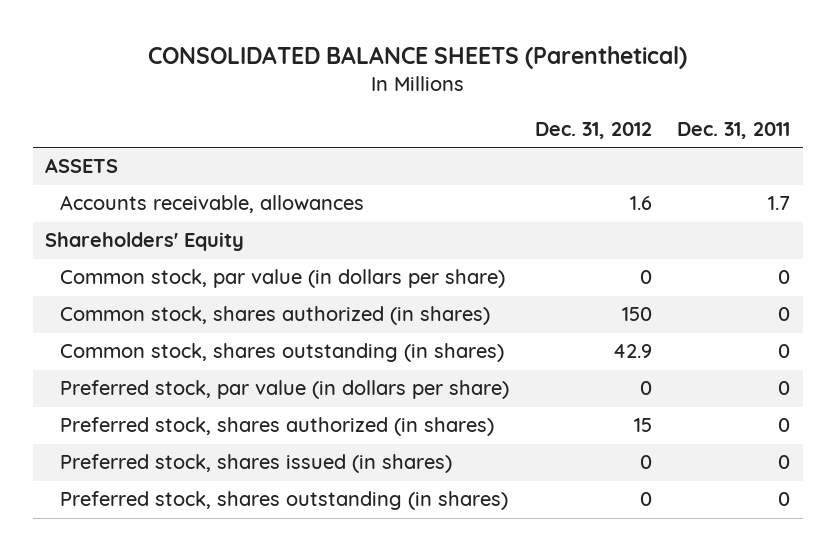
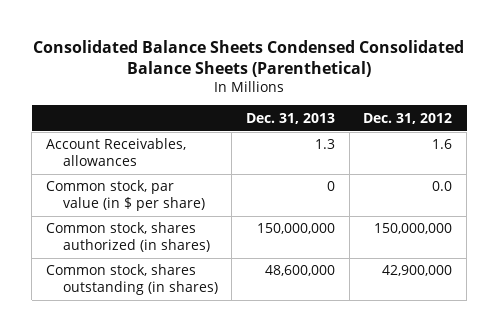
[147,45,687,69] CONSOLIDATED BALANCE SHEETS (Parenthetical) -> [33,39,465,77] Consolidated Balance Sheets Condensed Consolidated Balance Sheets (Parenthetical)
[677,121,791,139] Dec. 31, 2011 -> none
none -> [245,112,335,124] Dec. 31, 2013
[45,158,119,174] ASSETS -> none
[45,232,245,252] Shareholders' Equity -> none
[60,380,510,400] Preferred stock, par value (in dollars per share) -> none
[60,417,495,437] Preferred stock, shares authorized (in shares) -> none
[60,454,453,474] Preferred stock, shares issued (in shares) -> none
[60,491,509,511] Preferred stock, shares outstanding (in shares) -> none
[60,195,365,214] Accounts receivable, allowances -> [45,138,186,167] Account Receivables, allowances
[60,269,506,289] Common stock, par value (in dollars per share) -> [45,180,205,212] Common stock, par value (in $ per share)
[639,270,652,285] 0 -> [432,181,453,192] 0.0
[621,307,652,322] 150 -> [374,223,453,235] 150,000,000
[612,344,652,359] 42.9 -> [382,265,453,277] 42,900,000

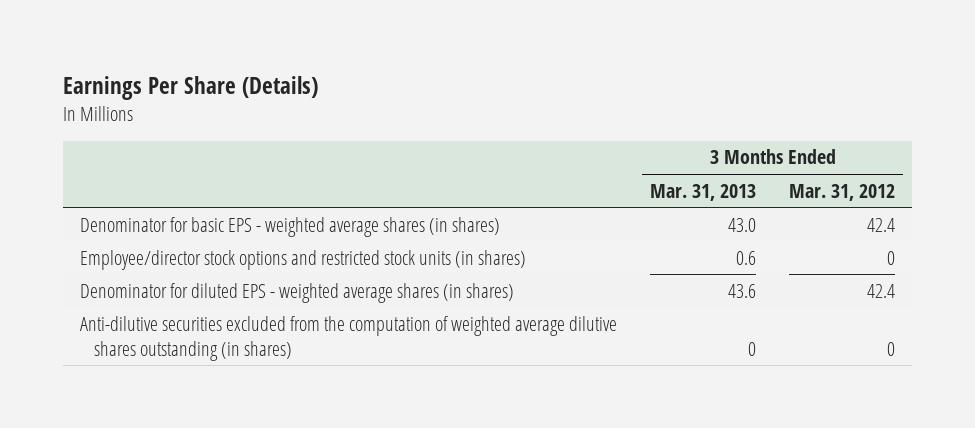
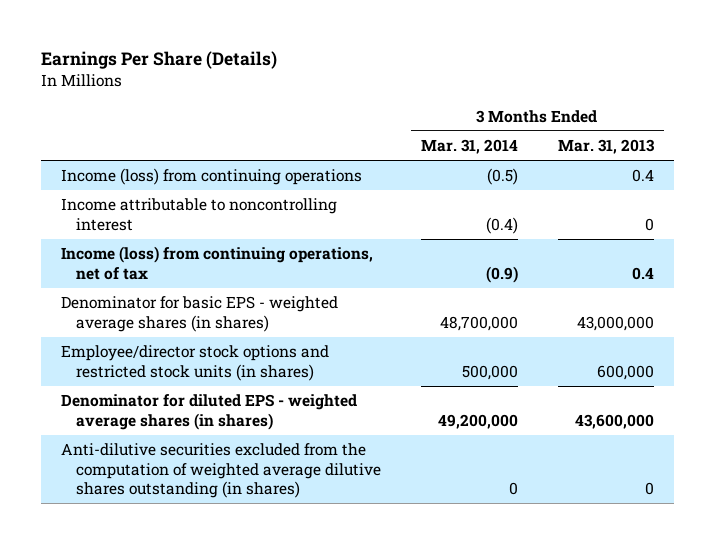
[789,183,896,201] Mar. 31, 2012 -> none
none -> [420,139,518,155] Mar. 31, 2014
none -> [61,168,363,186] Income (loss) from continuing operations
none -> [61,198,338,231] Income attributable to noncontrolling interest
none -> [61,246,374,280] Income (loss) from continuing operations, net of tax
[727,217,756,232] 43.0 -> [576,315,654,331] 43,000,000
[735,250,756,265] 0.6 -> [596,364,654,380] 600,000
[727,283,756,298] 43.6 -> [574,413,654,429] 43,600,000

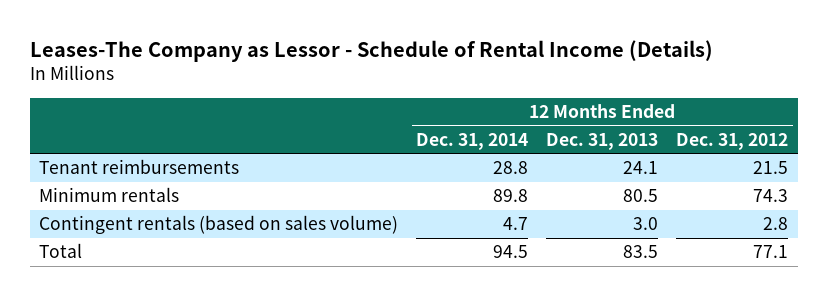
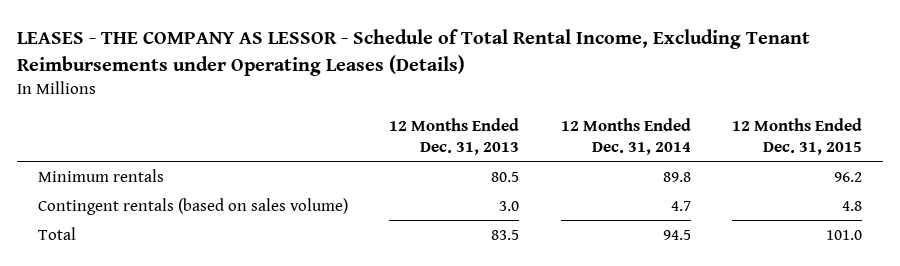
[29,39,713,62] Leases-The Company as Lessor - Schedule of Rental Income (Details) -> [17,29,811,76] LEASES - THE COMPANY AS LESSOR - Schedule of Total Rental Income, Excluding Tenant Reimbursements under Operating Leases (Details)
[676,132,789,150] Dec. 31, 2012 -> none
none -> [731,117,862,156] 12 Months Ended Dec. 31, 2015
[38,159,239,175] Tenant reimbursements -> none

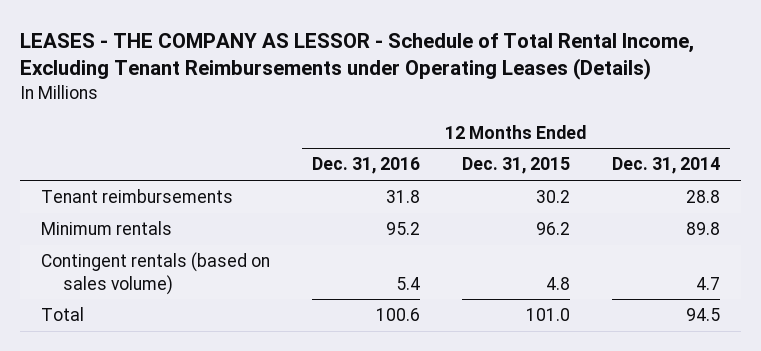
[389,117,520,156] 12 Months Ended Dec. 31, 2013 -> none
none -> [312,157,421,175] Dec. 31, 2016
none -> [41,189,234,204] Tenant reimbursements

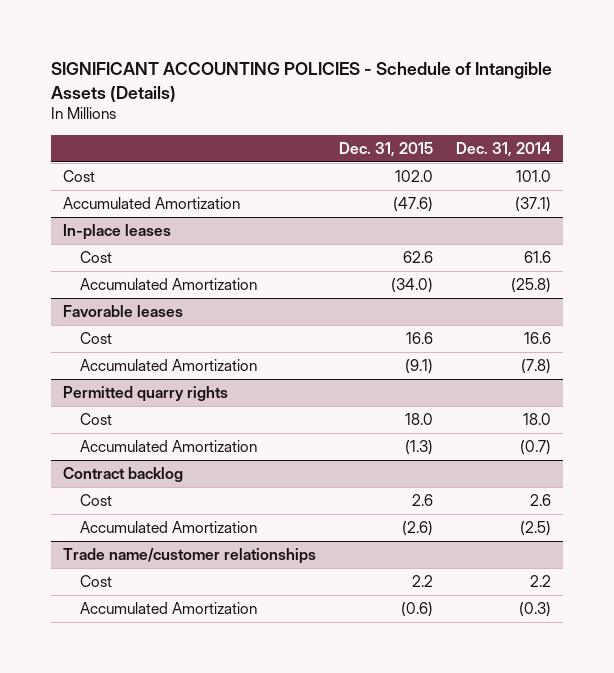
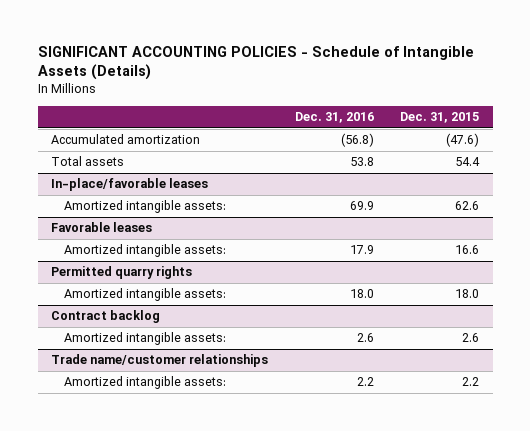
[456,141,552,157] Dec. 31, 2014 -> none
none -> [294,112,374,124] Dec. 31, 2016
[62,170,95,183] Cost -> none
[80,278,258,291] Accumulated Amortization -> none
[62,197,240,210] Accumulated Amortization -> [50,134,200,145] Accumulated amortization
none -> [50,156,124,167] Total assets
[62,224,171,241] In-place leases -> [50,178,208,192] In-place/favorable leases
[80,251,113,264] Cost -> [63,200,226,214] Amortized intangible assets:
[80,359,258,372] Accumulated Amortization -> none
[80,332,113,345] Cost -> [63,244,226,258] Amortized intangible assets:
[80,440,258,453] Accumulated Amortization -> none
[80,413,113,426] Cost -> [63,288,226,302] Amortized intangible assets:
[80,521,258,534] Accumulated Amortization -> none
[80,494,113,507] Cost -> [63,332,226,346] Amortized intangible assets:
[80,602,258,615] Accumulated Amortization -> none
[80,575,113,588] Cost -> [63,376,226,390] Amortized intangible assets:

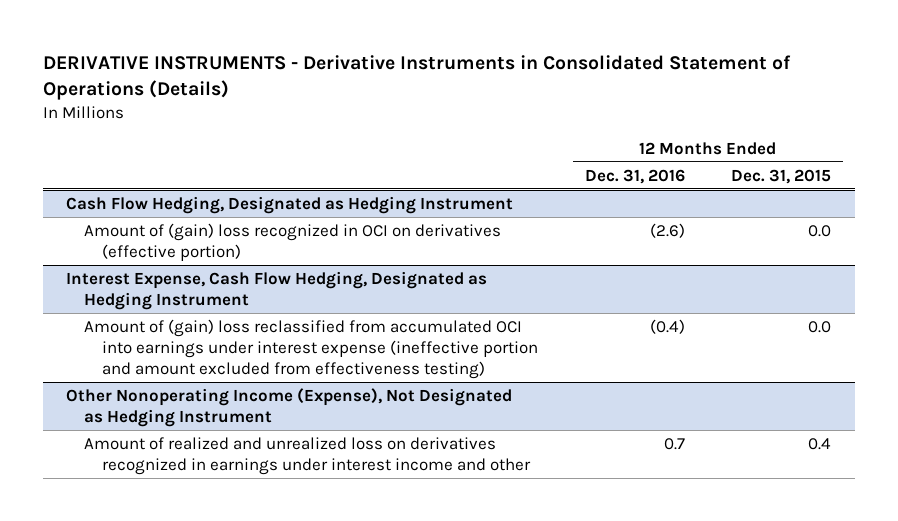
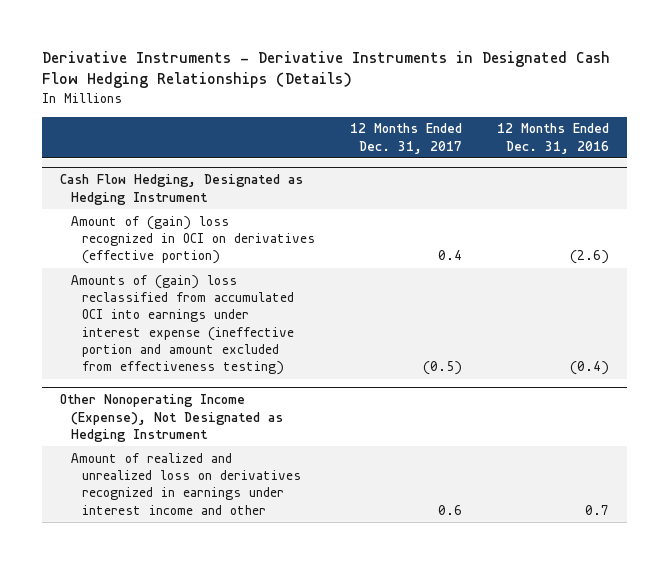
[43,55,792,101] DERIVATIVE INSTRUMENTS - Derivative Instruments in Consolidated Statement of Operations (Details) -> [42,51,611,89] Derivative Instruments - Derivative Instruments in Designated Cash Flow Hedging Relationships (Details)
[731,168,832,184] Dec. 31, 2015 -> none
none -> [350,123,463,154] 12 Months Ended Dec. 31, 2017
[66,270,488,310] Interest Expense, Cash Flow Hedging, Designated as Hedging Instrument -> none
[84,318,539,379] Amount of (gain) loss reclassified from accumulated OCI into earnings under interest expense (ineffective portion and amount excluded from effectiveness testing) -> [71,274,295,376] Amounts of (gain) loss reclassified from accumulated OCI into earnings under interest expense (ineffective portion and amount excluded from effectiveness testing)

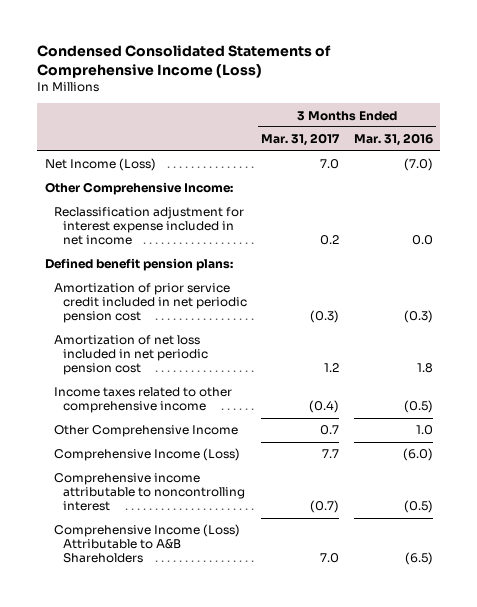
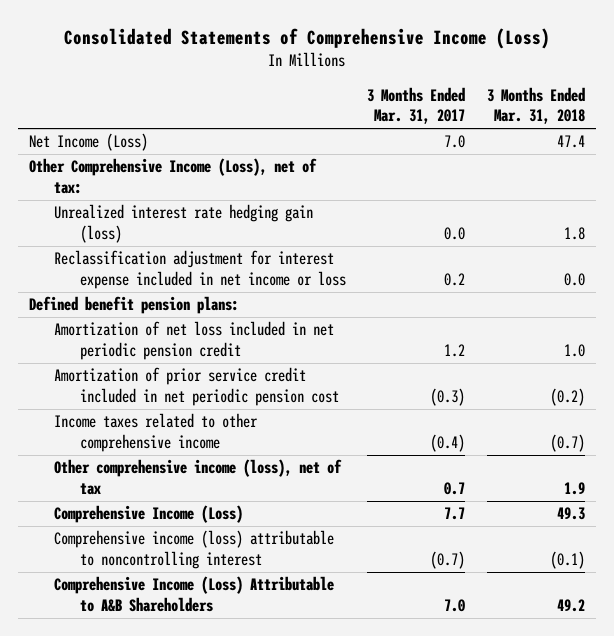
[37,45,332,78] Condensed Consolidated Statements of Comprehensive Income (Loss) -> [63,27,550,49] Consolidated Statements of Comprehensive Income (Loss)
[353,133,433,147] Mar. 31, 2016 -> none
none -> [487,86,586,125] 3 Months Ended Mar. 31, 2018
[44,182,233,196] Other Comprehensive Income: -> [28,158,317,194] Other Comprehensive Income (Loss), net of tax:
none -> [54,204,314,243] Unrealized interest rate hedging gain (loss)
[53,207,244,246] Reclassification adjustment for interest expense included in net income -> [54,250,346,289] Reclassification adjustment for interest expense included in net income or loss
none -> [54,321,335,360] Amortization of net loss included in net periodic pension credit
[53,335,208,376] Amortization of net loss included in net periodic pension cost -> none
[53,425,238,438] Other Comprehensive Income -> [54,459,343,495] Other comprehensive income (loss), net of tax
[53,473,245,512] Comprehensive income attributable to noncontrolling interest -> [54,530,335,569] Comprehensive income (loss) attributable to noncontrolling interest

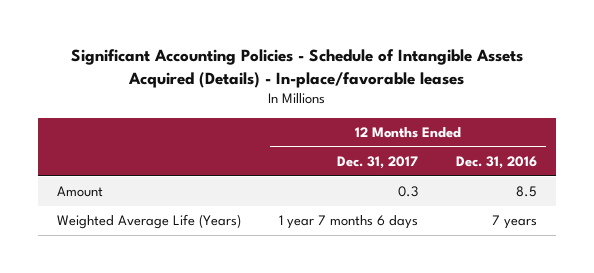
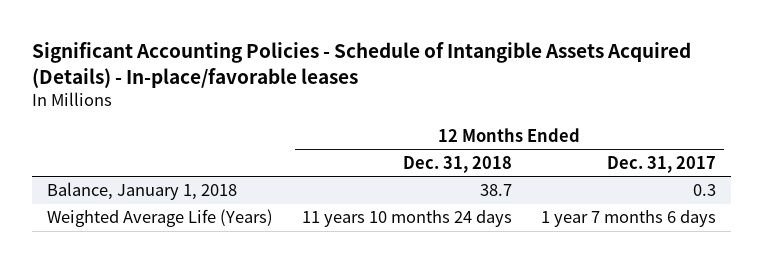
[455,156,537,170] Dec. 31, 2016 -> none
none -> [403,155,513,173] Dec. 31, 2018
[57,186,104,198] Amount -> [46,182,237,201] Balance, January 1, 2018

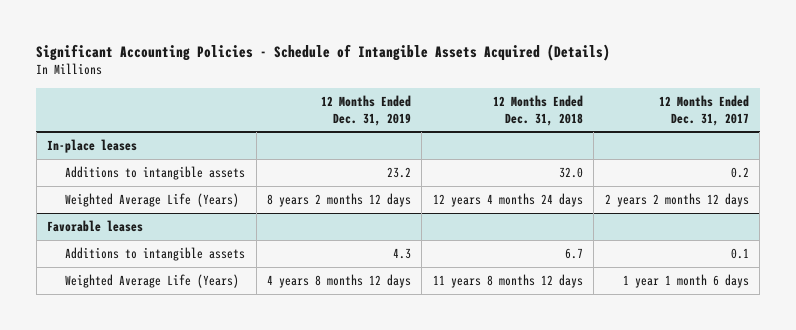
[32,41,692,88] Significant Accounting Policies - Schedule of Intangible Assets Acquired (Details) - In-place/favorable leases -> [36,43,611,61] Significant Accounting Policies - Schedule of Intangible Assets Acquired (Details)
none -> [320,94,411,126] 12 Months Ended Dec. 31, 2019
[46,182,237,201] Balance, January 1, 2018 -> none
none -> [46,138,137,153] In-place leases
none -> [65,165,246,180] Additions to intangible assets
[302,210,513,228] 11 years 10 months 24 days -> [432,192,583,207] 12 years 4 months 24 days
[541,210,717,228] 1 year 7 months 6 days -> [604,192,749,207] 2 years 2 months 12 days
none -> [46,219,143,232] Favorable leases
none -> [65,246,246,261] Additions to intangible assets
none -> [65,273,240,288] Weighted Average Life (Years)

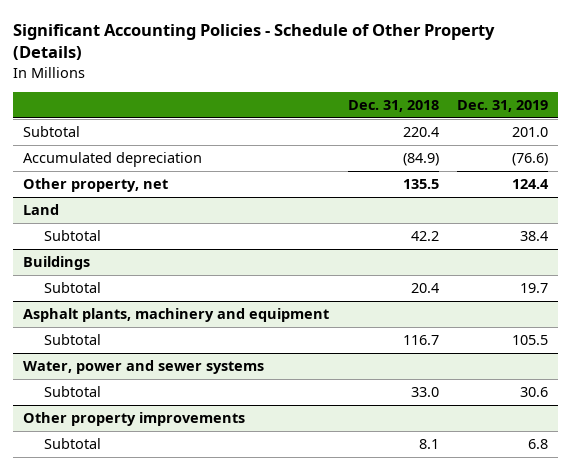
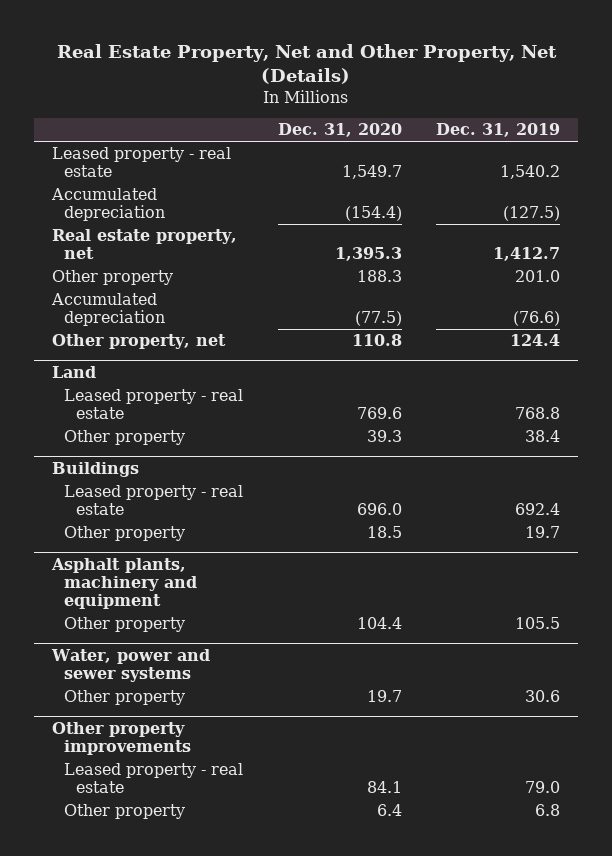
[13,23,496,61] Significant Accounting Policies - Schedule of Other Property (Details) -> [57,44,558,85] Real Estate Property, Net and Other Property, Net (Details)
[347,100,439,113] Dec. 31, 2018 -> none
none -> [277,123,402,138] Dec. 31, 2020
none -> [51,147,231,178] Leased property - real estate
none -> [50,188,166,222] Accumulated depreciation
none -> [51,229,237,260] Real estate property, net
[22,126,80,138] Subtotal -> [51,270,173,286] Other property
none -> [64,389,244,420] Leased property - real estate
[44,230,102,242] Subtotal -> [64,430,186,446] Other property
none -> [64,485,244,516] Leased property - real estate
[44,282,102,294] Subtotal -> [64,526,186,542] Other property
[44,334,102,346] Subtotal -> [64,617,186,633] Other property
[44,386,102,398] Subtotal -> [64,690,186,706] Other property
none -> [64,763,244,794] Leased property - real estate
[44,438,102,450] Subtotal -> [64,804,186,820] Other property

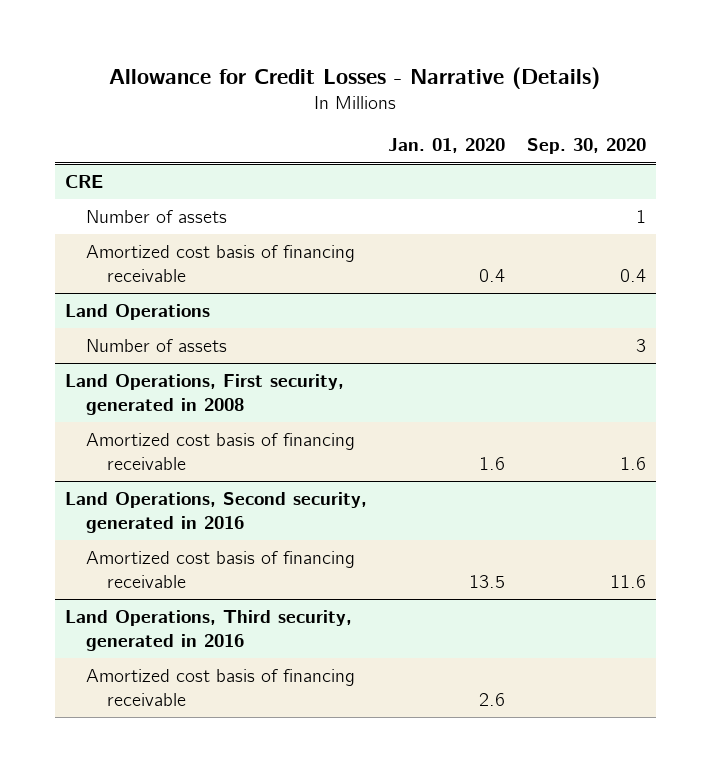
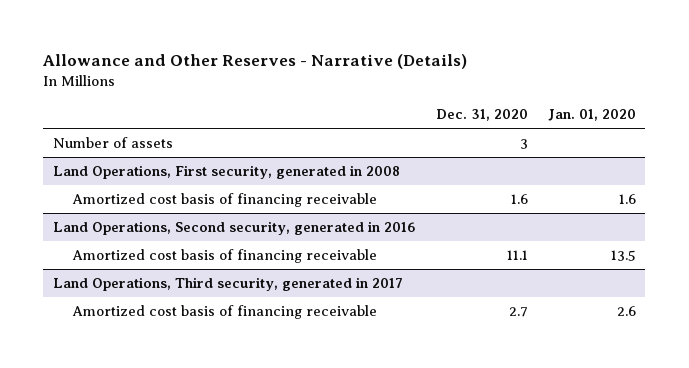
[109,66,601,89] Allowance for Credit Losses - Narrative (Details) -> [42,53,468,69] Allowance and Other Reserves - Narrative (Details)
[526,138,646,155] Sep. 30, 2020 -> none
none -> [435,109,528,122] Dec. 31, 2020
[65,174,104,188] CRE -> none
[86,244,356,283] Amortized cost basis of financing receivable -> none
[65,303,211,320] Land Operations -> none
[86,338,228,352] Number of assets -> none
[65,609,353,652] Land Operations, Third security, generated in 2016 -> [53,276,404,291] Land Operations, Third security, generated in 2017

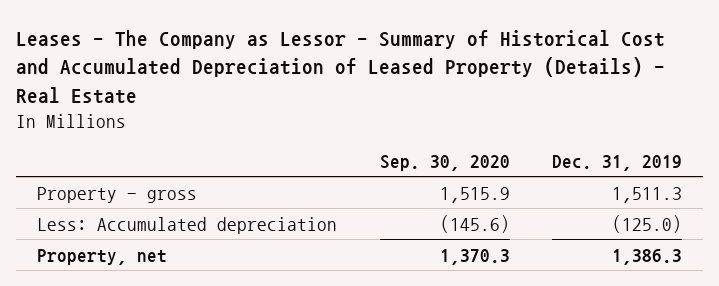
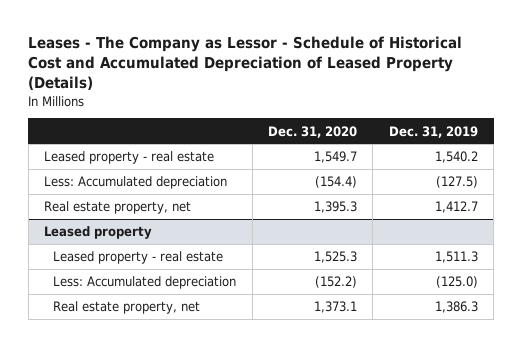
[16,29,666,104] Leases - The Company as Lessor - Summary of Historical Cost and Accumulated Depreciation of Leased Property (Details) - Real Estate -> [28,36,463,91] Leases - The Company as Lessor - Schedule of Historical Cost and Accumulated Depreciation of Leased Property (Details)
[379,154,510,171] Sep. 30, 2020 -> none
none -> [268,125,358,138] Dec. 31, 2020
[37,186,198,203] Property - gross -> [44,151,215,165] Leased property - real estate
[611,186,682,203] 1,511.3 -> [434,151,478,164] 1,540.2
none -> [44,176,228,190] Less: Accumulated depreciation
none -> [44,201,192,215] Real estate property, net
none -> [44,226,153,240] Leased property
none -> [53,251,224,265] Leased property - real estate
[37,248,168,265] Property, net -> [53,301,201,315] Real estate property, net

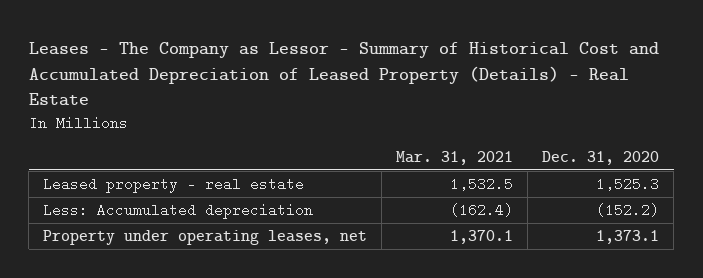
[28,36,463,91] Leases - The Company as Lessor - Schedule of Historical Cost and Accumulated Depreciation of Leased Property (Details) -> [28,42,659,107] Leases - The Company as Lessor - Summary of Historical Cost and Accumulated Depreciation of Leased Property (Details) - Real Estate
[388,125,478,138] Dec. 31, 2019 -> none
none -> [396,150,514,165] Mar. 31, 2021
[44,151,215,165] Leased property - real estate -> none
[44,176,228,190] Less: Accumulated depreciation -> none
[44,201,192,215] Real estate property, net -> none
[44,226,153,240] Leased property -> none
[53,301,201,315] Real estate property, net -> [43,229,368,245] Property under operating leases, net

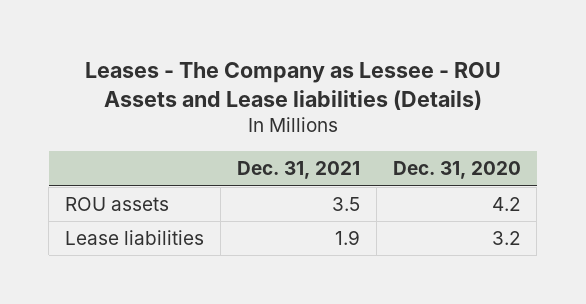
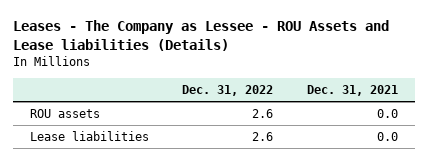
[392,161,521,180] Dec. 31, 2020 -> none
none -> [182,85,274,97] Dec. 31, 2022
[331,197,360,212] 3.5 -> [376,108,398,118] 0.0
[334,230,360,246] 1.9 -> [376,131,398,141] 0.0

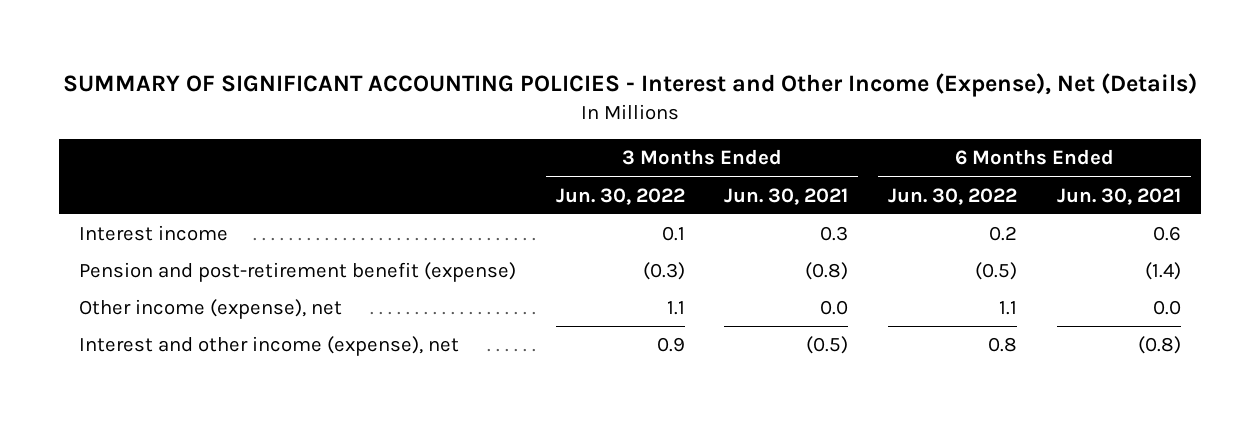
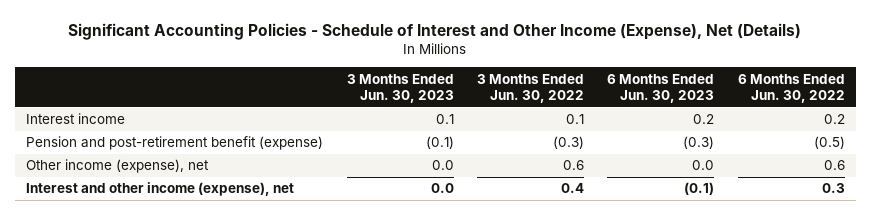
[62,72,1197,97] SUMMARY OF SIGNIFICANT ACCOUNTING POLICIES - Interest and Other Income (Expense), Net (Details) -> [68,22,802,40] Significant Accounting Policies - Schedule of Interest and Other Income (Expense), Net (Details)
[724,187,849,205] Jun. 30, 2021 -> none
[1056,187,1181,205] Jun. 30, 2021 -> none
none -> [346,73,454,104] 3 Months Ended Jun. 30, 2023
none -> [607,73,715,104] 6 Months Ended Jun. 30, 2023
[666,301,685,316] 1.1 -> [562,160,584,171] 0.6
[999,301,1018,316] 1.1 -> [823,160,845,171] 0.6
[656,337,685,353] 0.9 -> [560,183,584,194] 0.4
[988,337,1018,353] 0.8 -> [821,183,845,194] 0.3

